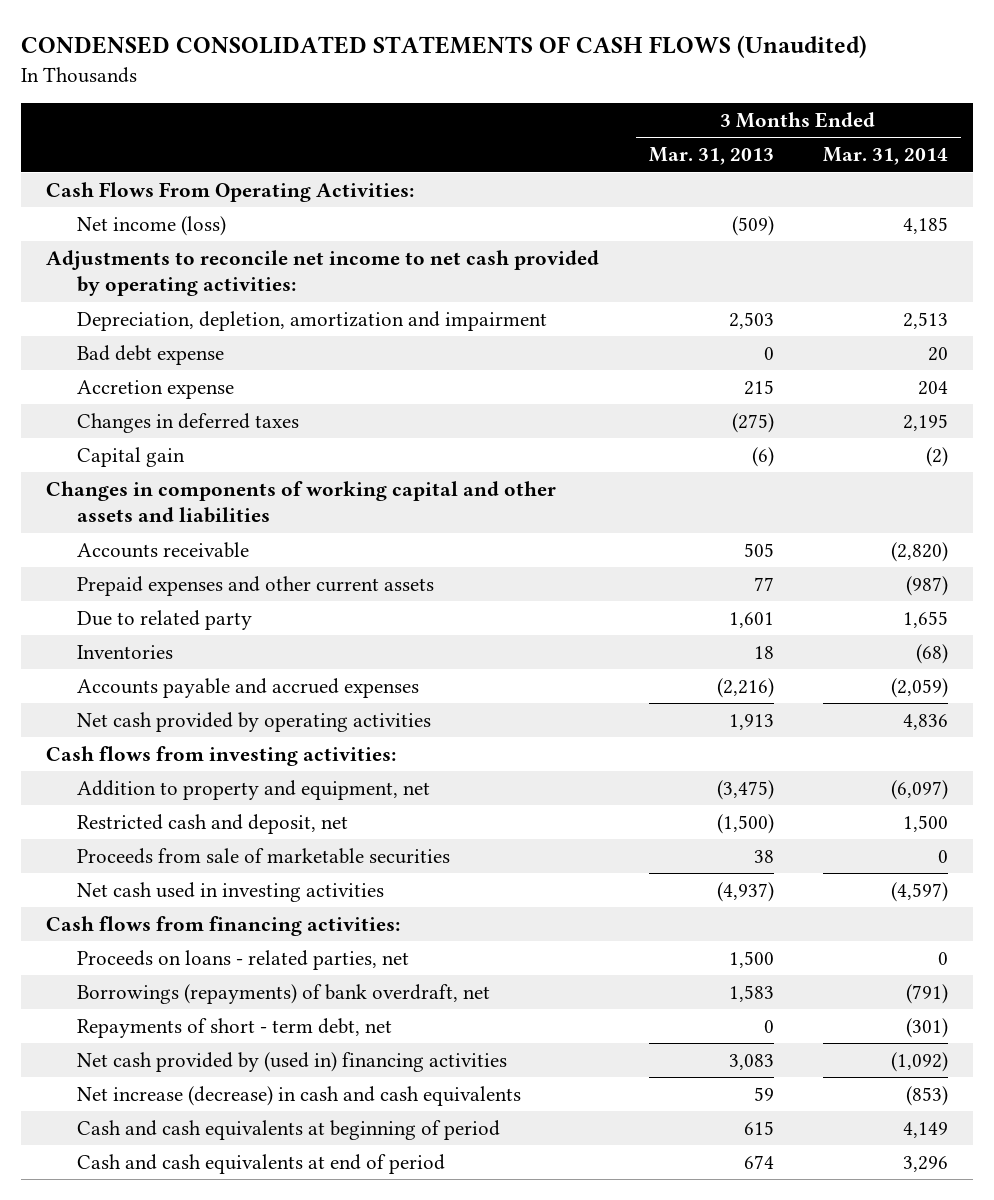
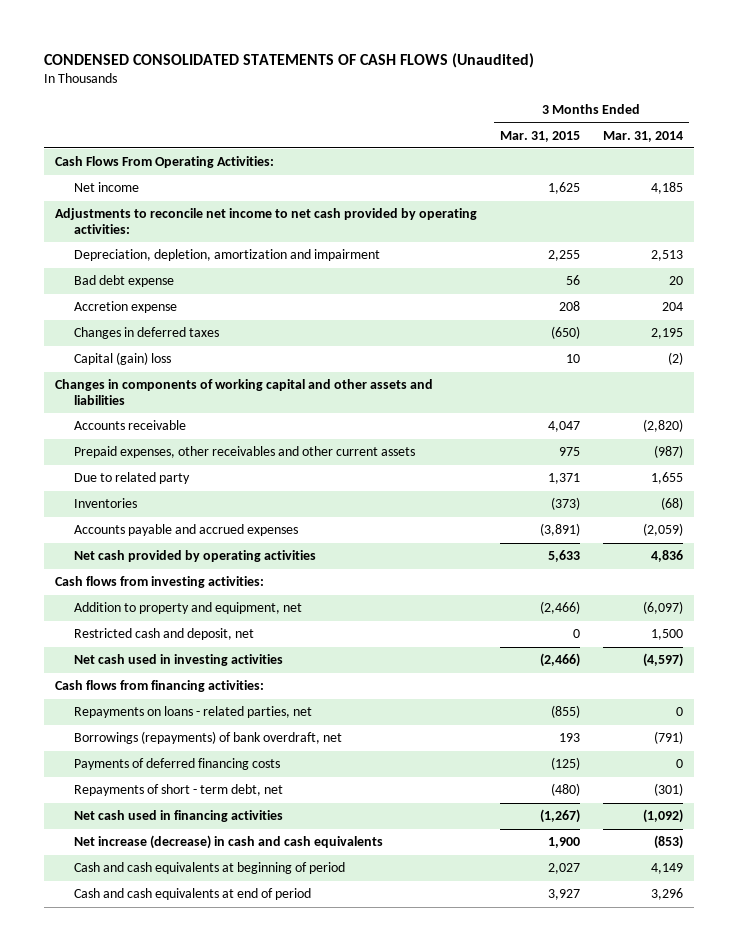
[648,147,774,166] Mar. 31, 2013 -> none
none -> [500,130,581,142] Mar. 31, 2015
[77,216,227,237] Net income (loss) -> [73,182,139,193] Net income
[77,447,186,468] Capital gain -> [73,352,171,366] Capital (gain) loss
[77,576,435,597] Prepaid expenses and other current assets -> [73,446,415,459] Prepaid expenses, other receivables and other current assets
[77,848,451,865] Proceeds from sale of marketable securities -> none
[77,950,410,971] Proceeds on loans - related parties, net -> [73,706,312,719] Repayments on loans - related parties, net
none -> [73,758,280,771] Payments of deferred financing costs
[77,1052,508,1073] Net cash provided by (used in) financing activities -> [73,810,283,823] Net cash used in financing activities

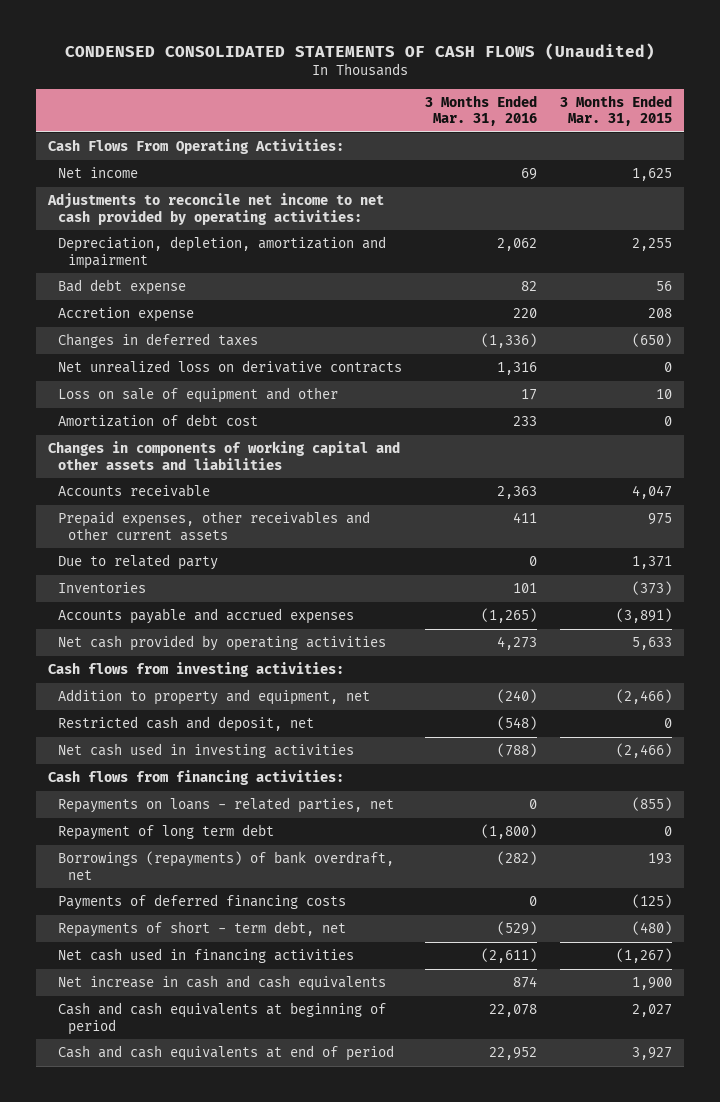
[602,130,683,142] Mar. 31, 2014 -> none
none -> [425,94,538,127] 3 Months Ended Mar. 31, 2016
none -> [58,360,403,374] Net unrealized loss on derivative contracts
[73,352,171,366] Capital (gain) loss -> [58,387,339,404] Loss on sale of equipment and other
none -> [58,414,259,428] Amortization of debt cost
none -> [58,824,275,841] Repayment of long term debt
[73,835,383,850] Net increase (decrease) in cash and cash equivalents -> [58,975,387,992] Net increase in cash and cash equivalents

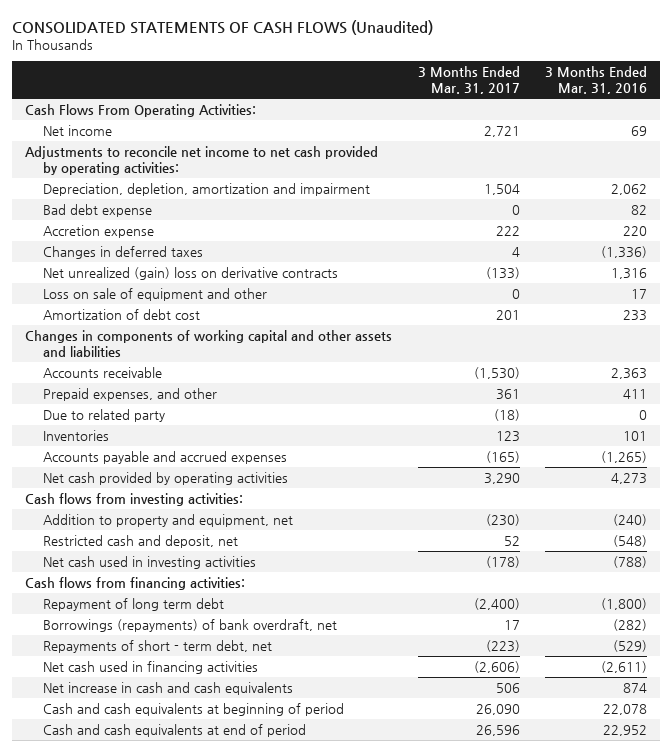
[65,43,656,61] CONDENSED CONSOLIDATED STATEMENTS OF CASH FLOWS (Unaudited) -> [12,19,434,35] CONSOLIDATED STATEMENTS OF CASH FLOWS (Unaudited)
[560,94,673,127] 3 Months Ended Mar. 31, 2015 -> none
none -> [417,66,520,95] 3 Months Ended Mar. 31, 2017
[58,360,403,374] Net unrealized loss on derivative contracts -> [42,266,338,280] Net unrealized (gain) loss on derivative contracts
[58,511,371,541] Prepaid expenses, other receivables and other current assets -> [42,387,217,401] Prepaid expenses, and other
[58,797,395,814] Repayments on loans - related parties, net -> none
[58,894,347,911] Payments of deferred financing costs -> none

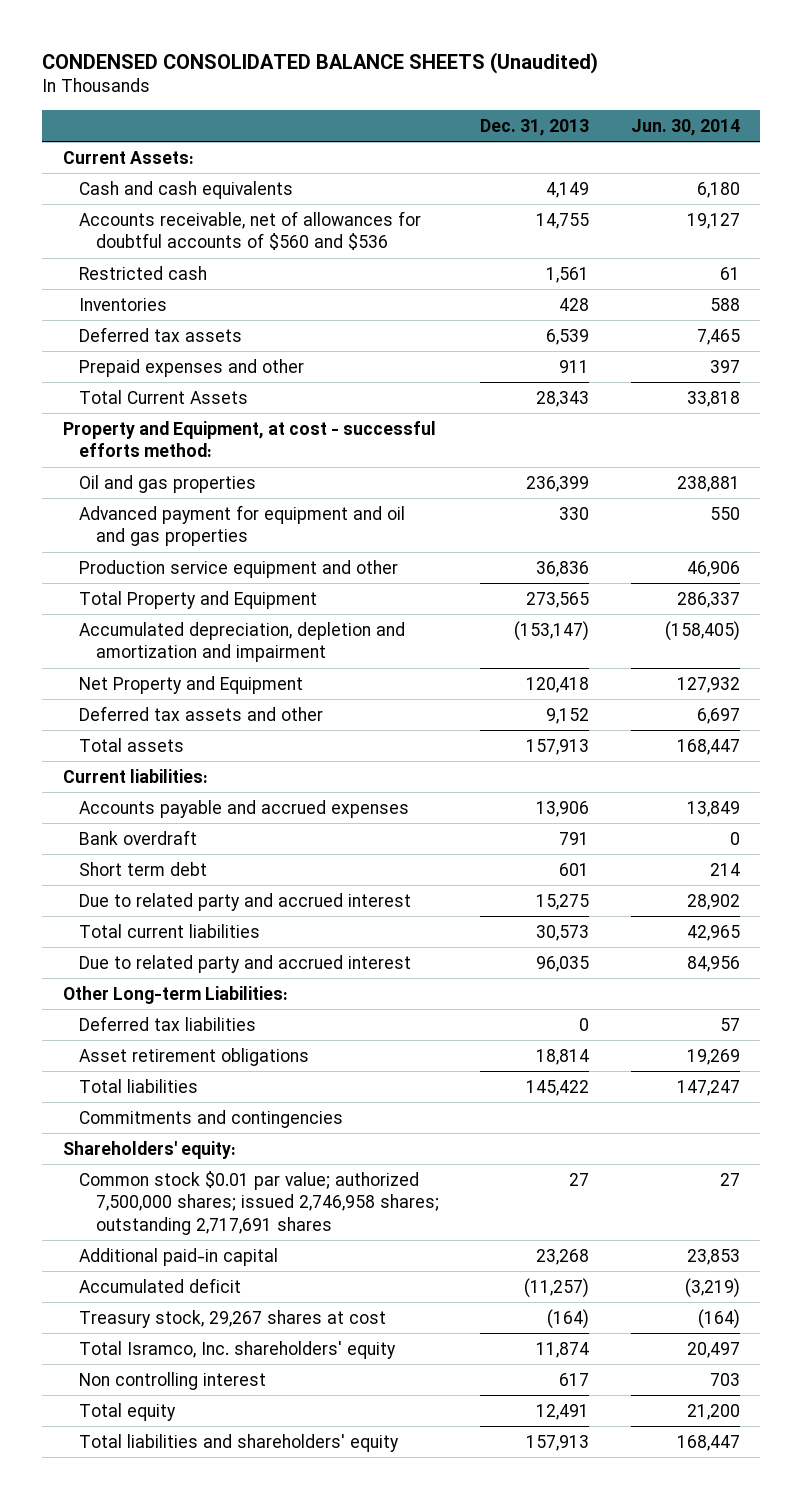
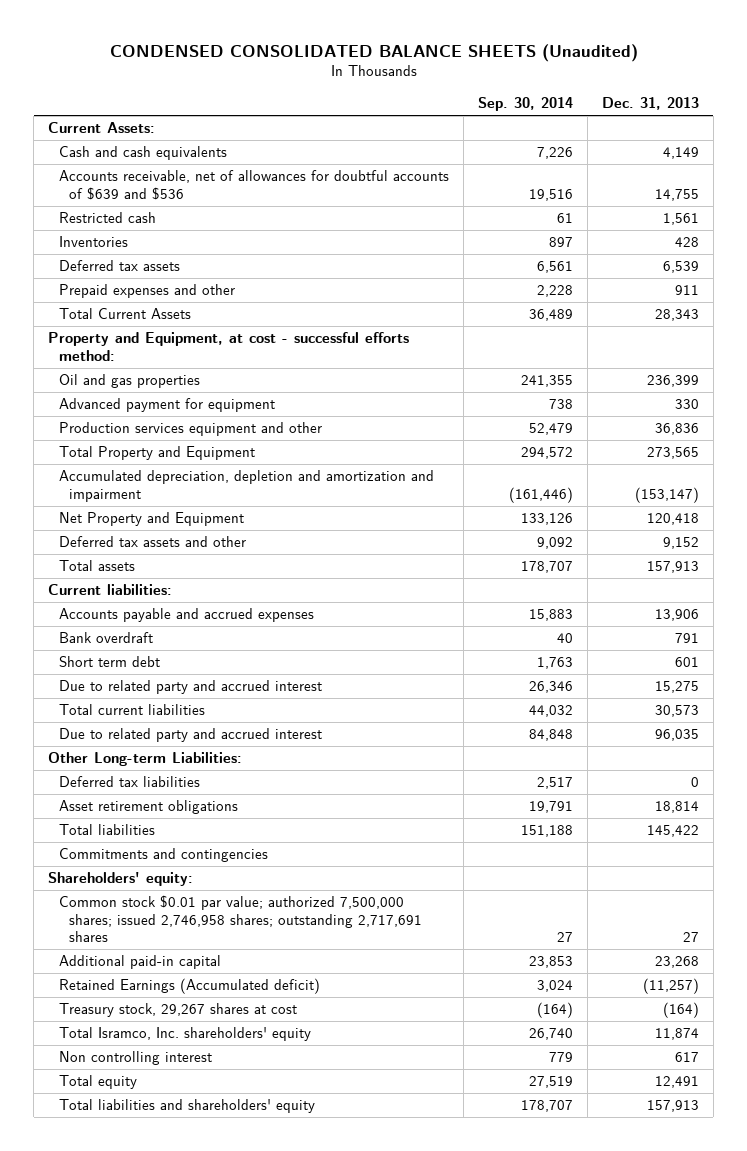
[630,118,740,136] Jun. 30, 2014 -> none
none -> [477,97,573,112] Sep. 30, 2014
[79,210,422,251] Accounts receivable, net of allowances for doubtful accounts of $560 and $536 -> [58,170,449,200] Accounts receivable, net of allowances for doubtful accounts of $639 and $536
[79,504,406,547] Advanced payment for equipment and oil and gas properties -> [58,398,275,413] Advanced payment for equipment
[79,559,399,578] Production service equipment and other -> [58,422,322,437] Production services equipment and other
[79,1277,242,1293] Accumulated deficit -> [58,978,320,995] Retained Earnings (Accumulated deficit)

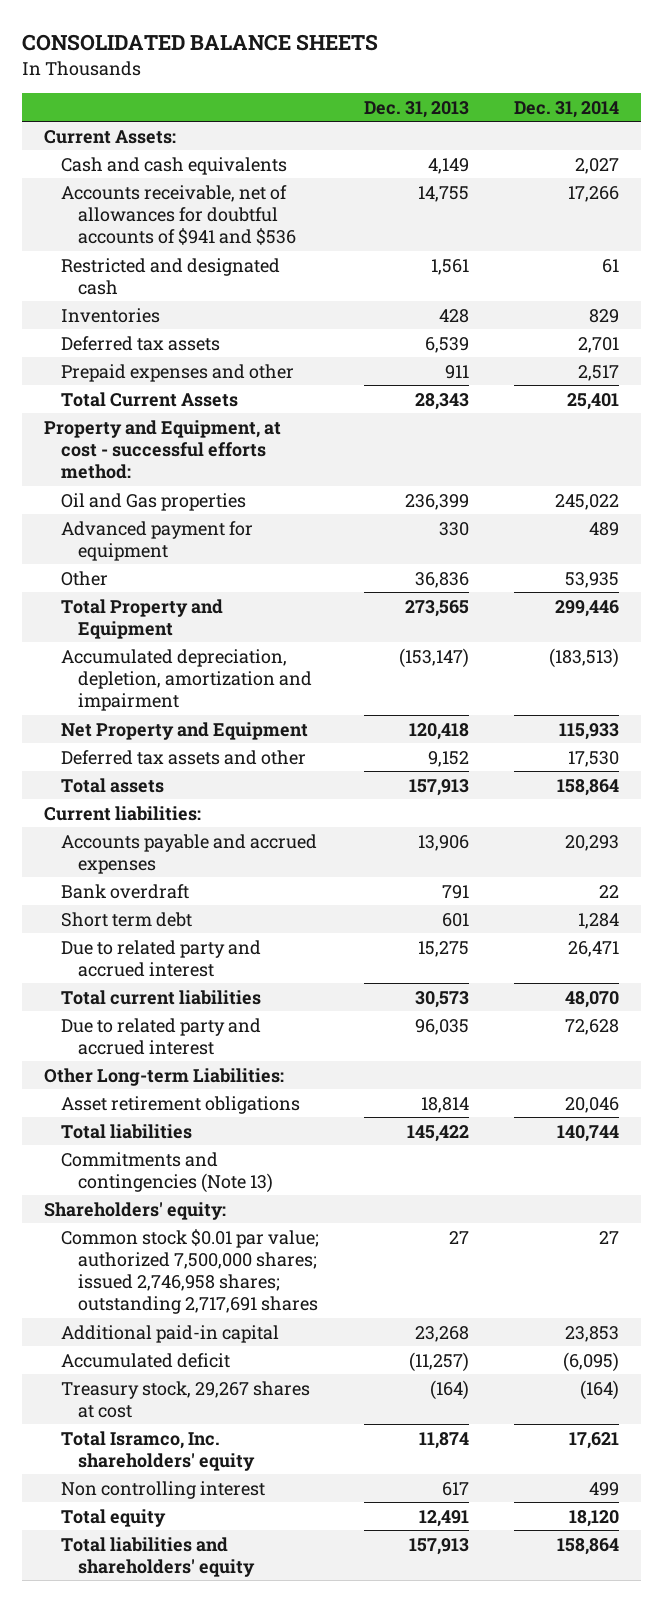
[109,43,638,62] CONDENSED CONSOLIDATED BALANCE SHEETS (Unaudited) -> [22,34,379,52] CONSOLIDATED BALANCE SHEETS
[477,97,573,112] Sep. 30, 2014 -> none
none -> [513,100,619,118] Dec. 31, 2014
[58,170,449,200] Accounts receivable, net of allowances for doubtful accounts of $639 and $536 -> [61,184,297,246] Accounts receivable, net of allowances for doubtful accounts of $941 and $536
[58,212,156,224] Restricted cash -> [61,257,281,295] Restricted and designated cash
[58,374,200,389] Oil and gas properties -> [61,492,247,511] Oil and Gas properties
[58,422,322,437] Production services equipment and other -> [61,570,109,586] Other
[58,470,434,502] Accumulated depreciation, depletion and amortization and impairment -> [61,648,313,712] Accumulated depreciation, depletion, amortization and impairment
[58,776,200,788] Deferred tax liabilities -> none
[58,848,268,863] Commitments and contingencies -> [61,1151,274,1193] Commitments and contingencies (Note 13)
[58,978,320,995] Retained Earnings (Accumulated deficit) -> [61,1352,231,1368] Accumulated deficit

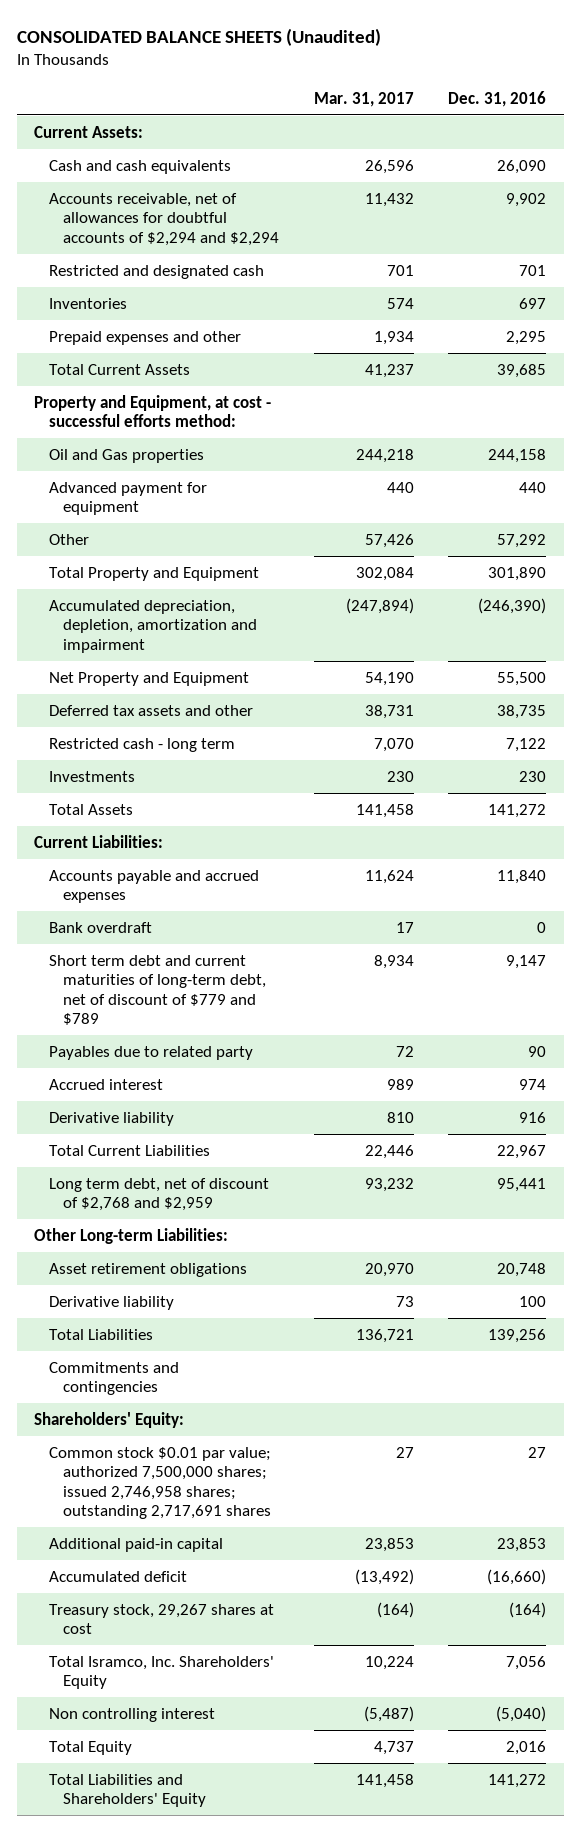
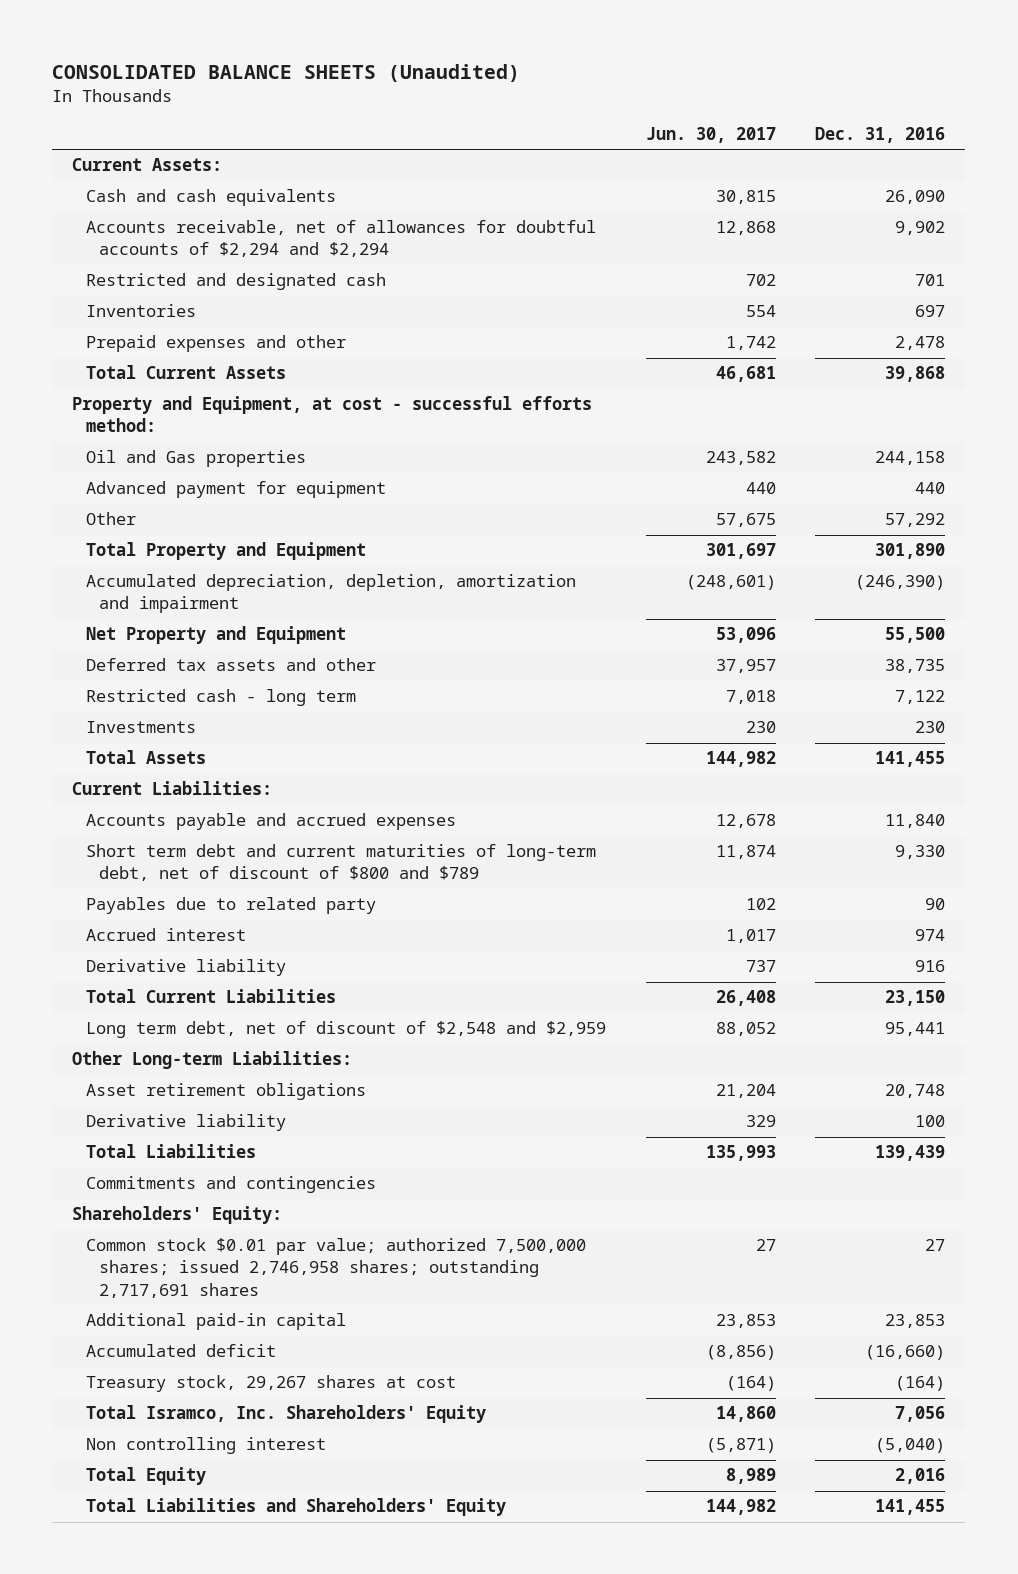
[313,91,414,107] Mar. 31, 2017 -> none
none -> [645,127,776,144] Jun. 30, 2017
[506,330,547,345] 2,295 -> [895,336,946,351] 2,478
[497,363,547,378] 39,685 -> [885,366,946,383] 39,868
[488,803,547,818] 141,272 -> [875,751,946,768] 141,455
[48,921,152,933] Bank overdraft -> none
[48,954,267,1026] Short term debt and current maturities of long-term debt, net of discount of $779 and $789 -> [85,844,596,882] Short term debt and current maturities of long-term debt, net of discount of $800 and $789
[506,954,547,969] 9,147 -> [895,845,946,860] 9,330
[497,1144,547,1159] 22,967 -> [885,990,946,1007] 23,150
[48,1177,269,1212] Long term debt, net of discount of $2,768 and $2,959 -> [85,1021,606,1039] Long term debt, net of discount of $2,548 and $2,959
[488,1328,547,1343] 139,256 -> [875,1145,946,1162] 139,439
[488,1773,547,1788] 141,272 -> [875,1499,946,1516] 141,455

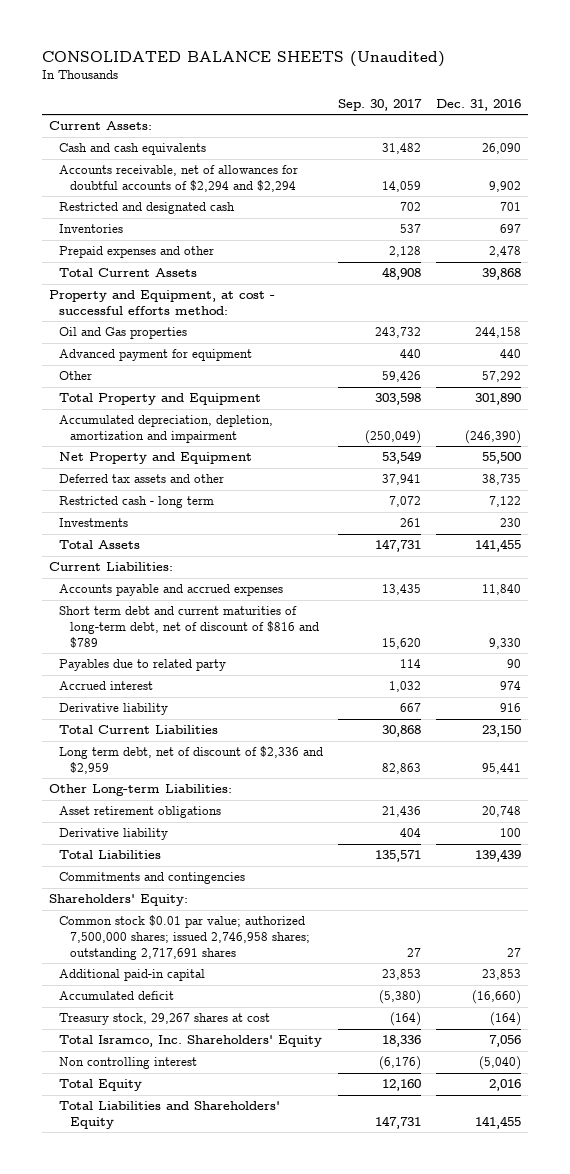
[645,127,776,144] Jun. 30, 2017 -> none
none -> [338,98,423,111] Sep. 30, 2017
[85,844,596,882] Short term debt and current maturities of long-term debt, net of discount of $800 and $789 -> [59,606,320,649] Short term debt and current maturities of long-term debt, net of discount of $816 and $789
[85,1021,606,1039] Long term debt, net of discount of $2,548 and $2,959 -> [59,746,324,775] Long term debt, net of discount of $2,336 and $2,959

